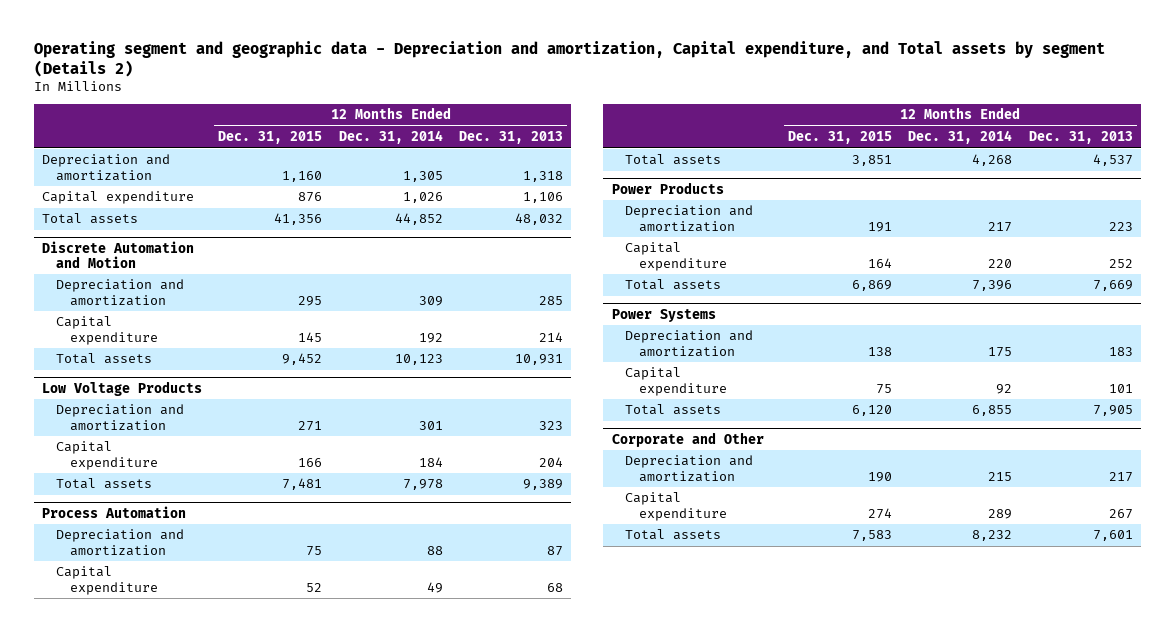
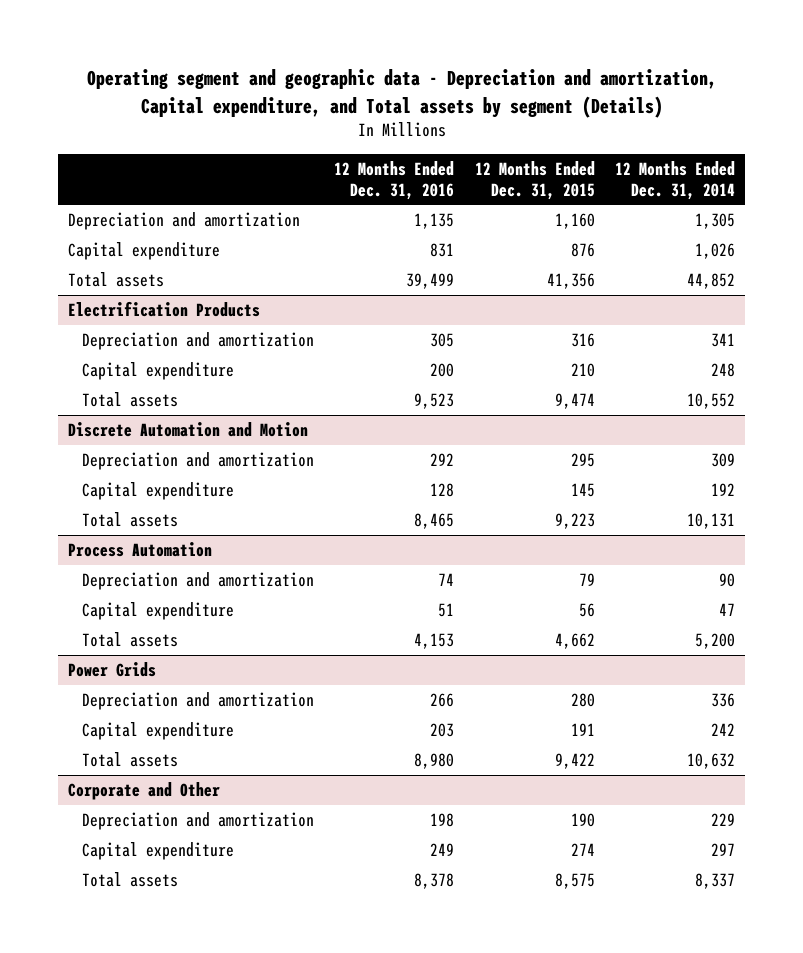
[33,40,1105,77] Operating segment and geographic data - Depreciation and amortization, Capital expenditure, and Total assets by segment (Details 2) -> [86,69,717,118] Operating segment and geographic data - Depreciation and amortization, Capital expenditure, and Total assets by segment (Details)
[458,131,563,145] Dec. 31, 2013 -> none
none -> [334,160,455,200] 12 Months Ended Dec. 31, 2016
none -> [68,300,261,317] Electrification Products
none -> [82,331,315,350] Depreciation and amortization
none -> [82,361,235,380] Capital expenditure
none -> [82,391,179,407] Total assets
[41,380,202,396] Low Voltage Products -> none
[55,404,184,431] Depreciation and amortization -> none
[55,441,158,470] Capital expenditure -> none
[55,478,152,490] Total assets -> none
[282,353,323,366] 9,452 -> [554,512,595,529] 9,223
[394,354,443,366] 10,123 -> [687,512,736,529] 10,131
[611,181,724,194] Power Products -> none
[611,308,716,322] Power Systems -> none
[625,330,754,357] Depreciation and amortization -> none
[625,367,728,396] Capital expenditure -> none
[625,404,722,416] Total assets -> none
[306,545,323,556] 75 -> [578,572,595,586] 79
[426,545,443,555] 88 -> [719,572,736,587] 90
[306,582,323,592] 52 -> [578,602,595,617] 56
[426,581,443,593] 49 -> [719,602,736,616] 47
[851,155,892,167] 3,851 -> [554,632,595,649] 4,662
[972,154,1013,167] 4,268 -> [695,632,736,649] 5,200
none -> [68,661,157,677] Power Grids
[867,221,892,232] 191 -> [570,692,595,707] 280
[988,221,1013,232] 217 -> [711,692,736,707] 336
[867,257,892,268] 164 -> [570,722,595,736] 191
[988,258,1013,268] 220 -> [711,722,736,736] 242
[851,280,892,292] 6,869 -> [554,752,595,769] 9,422
[972,280,1013,292] 7,396 -> [687,752,736,769] 10,632
[988,471,1013,481] 215 -> [711,812,736,826] 229
[988,508,1013,519] 289 -> [711,842,736,856] 297
[851,530,892,542] 7,583 -> [554,872,595,889] 8,575
[972,530,1013,542] 8,232 -> [695,872,736,889] 8,337

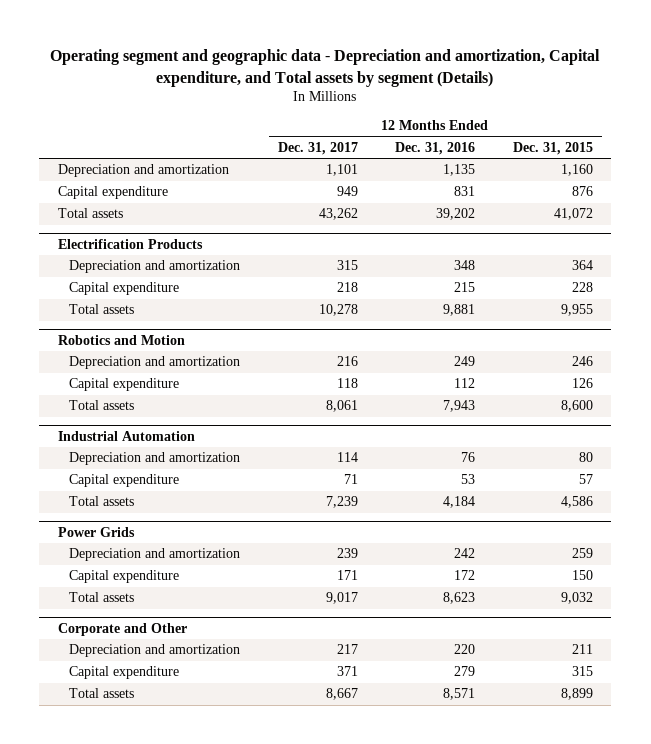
[615,160,736,200] 12 Months Ended Dec. 31, 2014 -> none
none -> [277,142,358,156] Dec. 31, 2017
[406,272,455,289] 39,499 -> [436,208,476,221] 39,202
[546,272,595,289] 41,356 -> [553,208,593,221] 41,072
[68,421,309,437] Discrete Automation and Motion -> none
[68,541,213,557] Process Automation -> none
[430,332,455,347] 305 -> [454,260,476,271] 348
[570,332,595,347] 316 -> [571,260,593,271] 364
[430,362,455,377] 200 -> [454,282,476,293] 215
[570,362,595,377] 210 -> [571,282,593,293] 228
[414,392,455,409] 9,523 -> [443,304,476,317] 9,881
[554,392,595,409] 9,474 -> [560,304,593,317] 9,955
none -> [58,334,186,345] Robotics and Motion
[430,452,455,466] 292 -> [454,356,476,367] 249
[570,452,595,467] 295 -> [571,356,593,367] 246
[430,482,455,497] 128 -> [454,378,476,389] 112
[570,482,595,497] 145 -> [571,378,593,389] 126
[414,512,455,529] 8,465 -> [443,400,476,413] 7,943
[554,512,595,529] 9,223 -> [560,400,593,413] 8,600
none -> [58,430,196,441] Industrial Automation
[438,572,455,586] 74 -> [461,452,476,463] 76
[578,572,595,586] 79 -> [578,452,593,463] 80
[438,602,455,617] 51 -> [461,474,476,485] 53
[578,602,595,617] 56 -> [578,474,593,485] 57
[414,632,455,649] 4,153 -> [443,496,476,509] 4,184
[554,632,595,649] 4,662 -> [560,496,593,509] 4,586
[430,692,455,707] 266 -> [454,548,476,559] 242
[570,692,595,707] 280 -> [571,548,593,559] 259
[430,722,455,737] 203 -> [454,570,476,581] 172
[570,722,595,736] 191 -> [571,570,593,581] 150
[414,752,455,769] 8,980 -> [443,592,476,605] 8,623
[554,752,595,769] 9,422 -> [560,592,593,605] 9,032
[430,812,455,827] 198 -> [454,644,476,655] 220
[570,812,595,827] 190 -> [571,644,593,655] 211
[430,842,455,856] 249 -> [454,666,476,677] 279
[570,842,595,856] 274 -> [571,666,593,677] 315
[414,872,455,889] 8,378 -> [443,688,476,701] 8,571
[554,872,595,889] 8,575 -> [560,688,593,701] 8,899

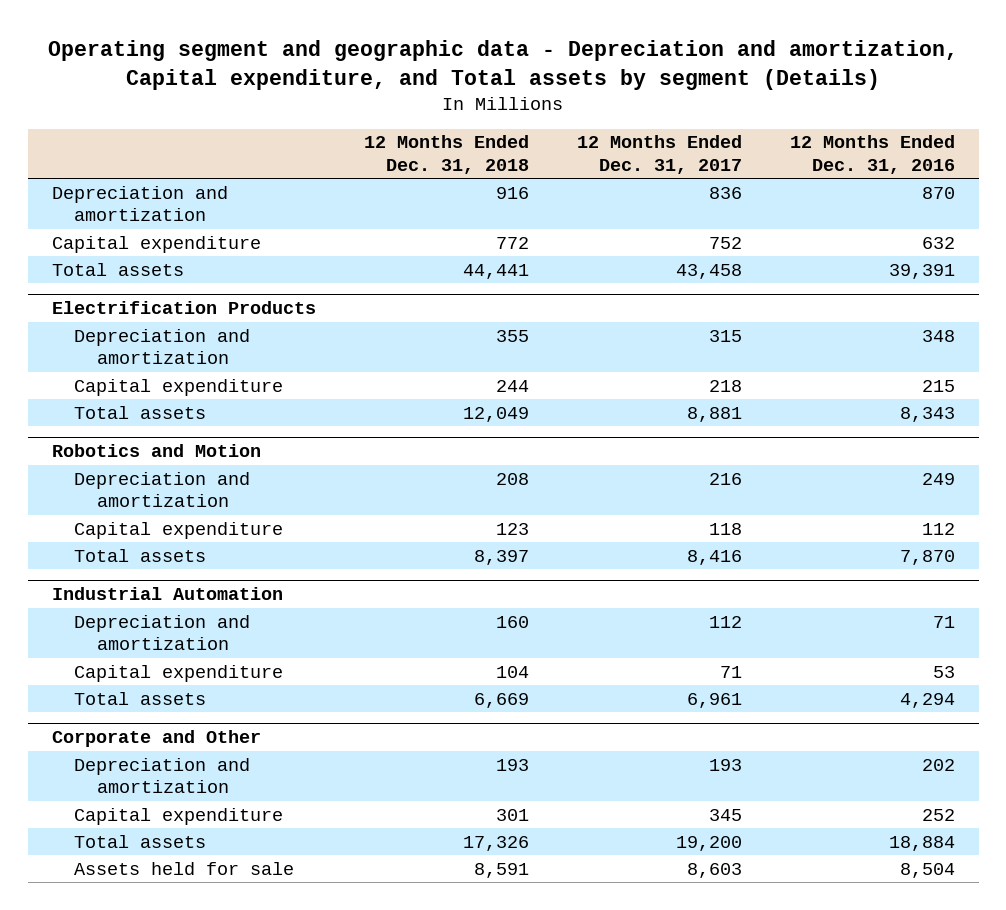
[512,142,593,156] Dec. 31, 2015 -> none
none -> [363,135,529,174] 12 Months Ended Dec. 31, 2018
[325,164,358,177] 1,101 -> [708,186,742,199] 836
[443,164,476,177] 1,135 -> [921,186,955,199] 870
[336,186,358,197] 949 -> [708,236,742,249] 752
[454,186,476,197] 831 -> [921,236,955,249] 632
[318,208,358,221] 43,262 -> [675,263,742,279] 43,458
[436,208,476,221] 39,202 -> [888,263,955,279] 39,391
[318,304,358,317] 10,278 -> [686,406,742,422] 8,881
[443,304,476,317] 9,881 -> [899,406,955,422] 8,343
[325,400,358,413] 8,061 -> [686,549,742,565] 8,416
[443,400,476,413] 7,943 -> [899,549,955,565] 7,870
[336,452,358,463] 114 -> [708,615,742,628] 112
[461,452,476,463] 76 -> [932,615,955,628] 71
[58,526,136,537] Power Grids -> none
[69,548,241,562] Depreciation and amortization -> none
[69,570,180,584] Capital expenditure -> none
[69,592,135,603] Total assets -> none
[325,496,358,509] 7,239 -> [686,692,742,708] 6,961
[443,496,476,509] 4,184 -> [899,692,955,708] 4,294
[336,644,358,655] 217 -> [708,758,742,771] 193
[454,644,476,655] 220 -> [921,758,955,771] 202
[336,666,358,677] 371 -> [708,808,742,821] 345
[454,666,476,677] 279 -> [921,808,955,821] 252
[325,688,358,701] 8,667 -> [675,835,742,851] 19,200
[443,688,476,701] 8,571 -> [888,835,955,851] 18,884
none -> [74,861,295,875] Assets held for sale

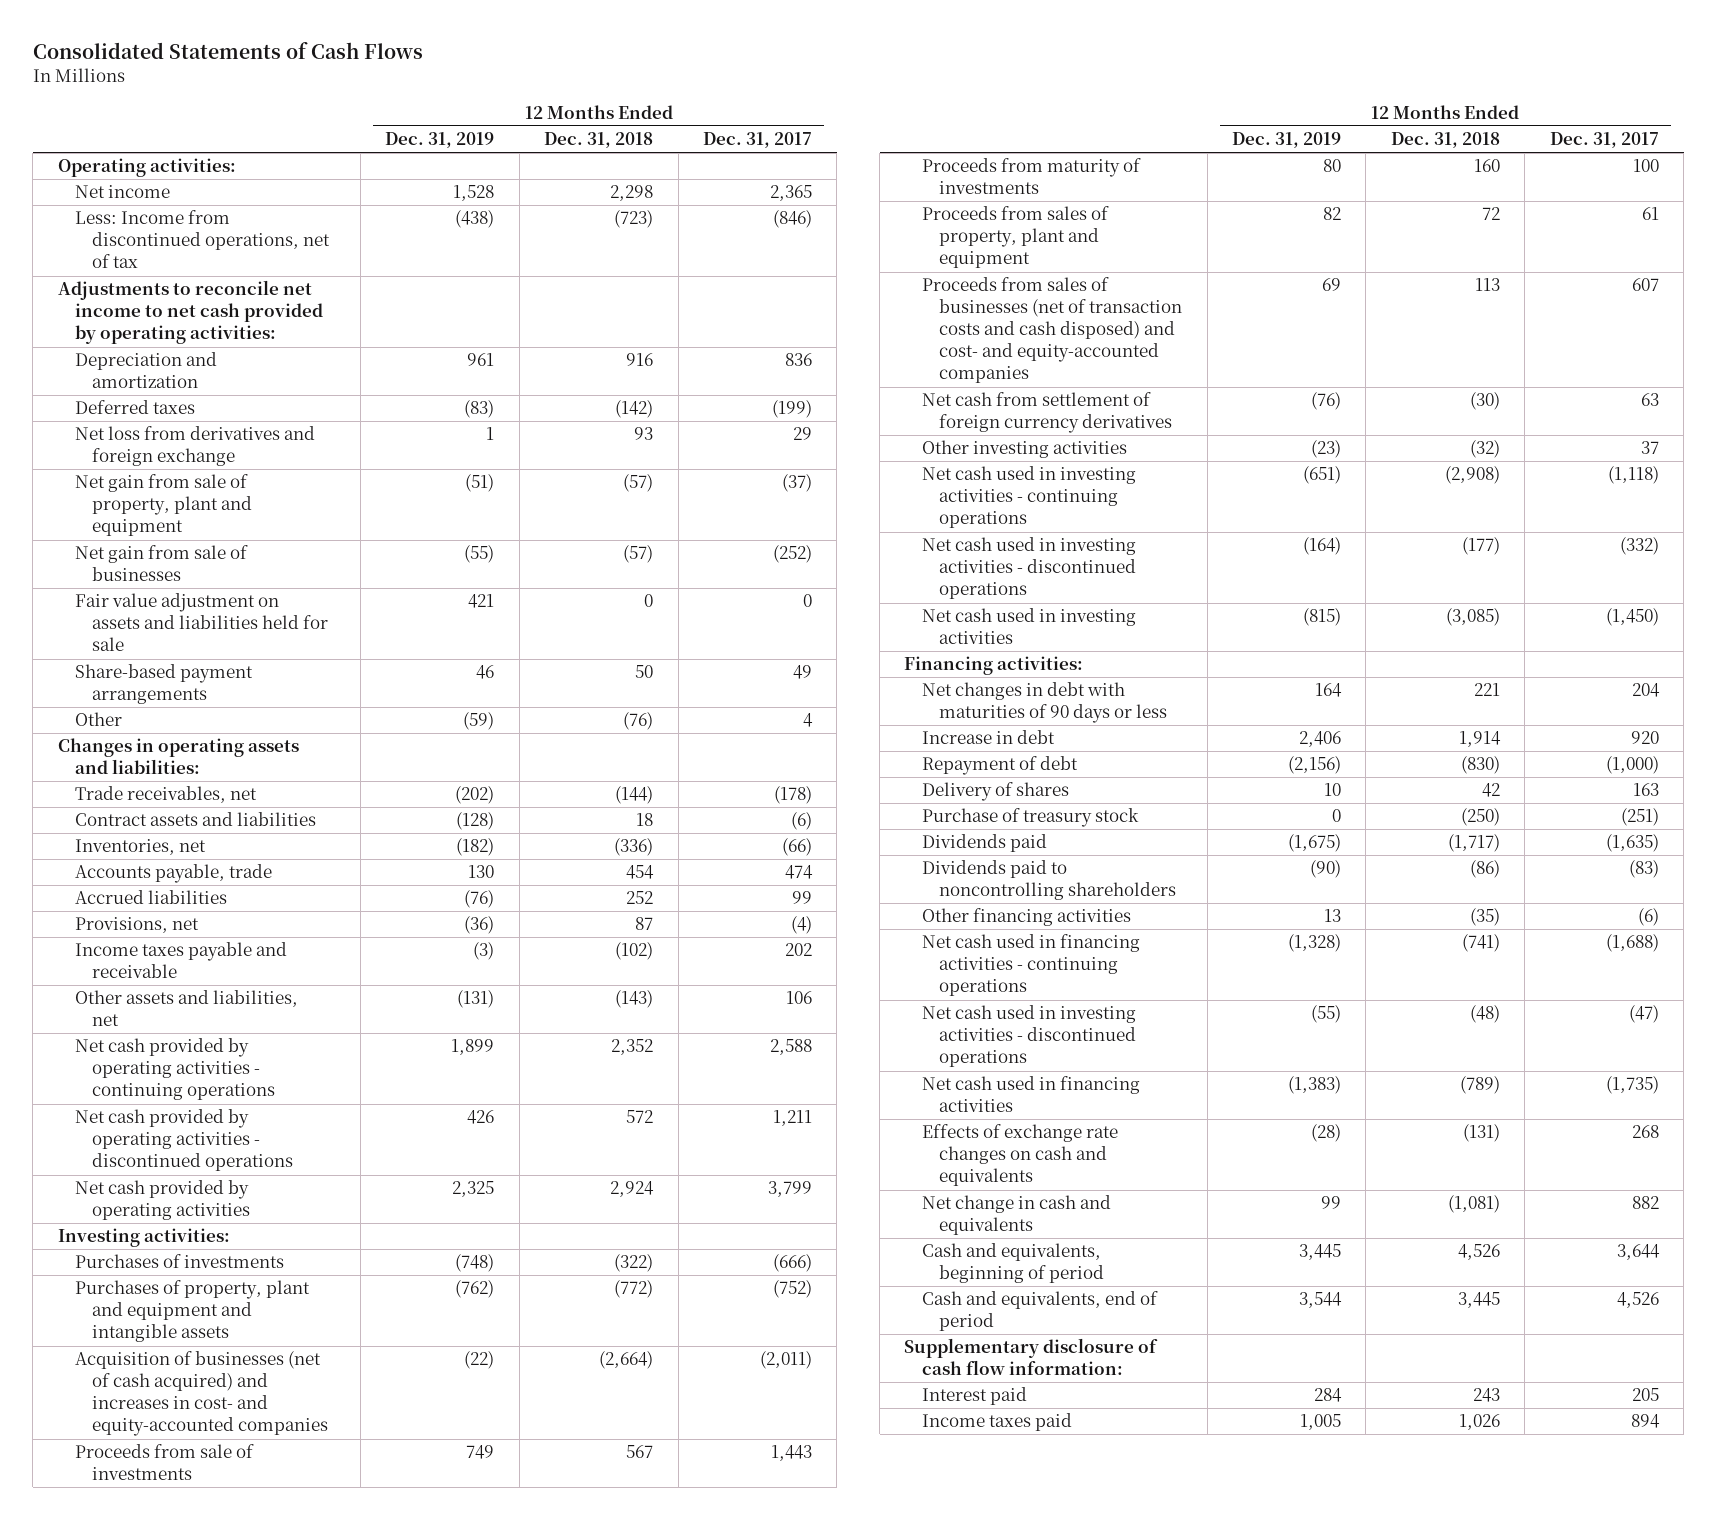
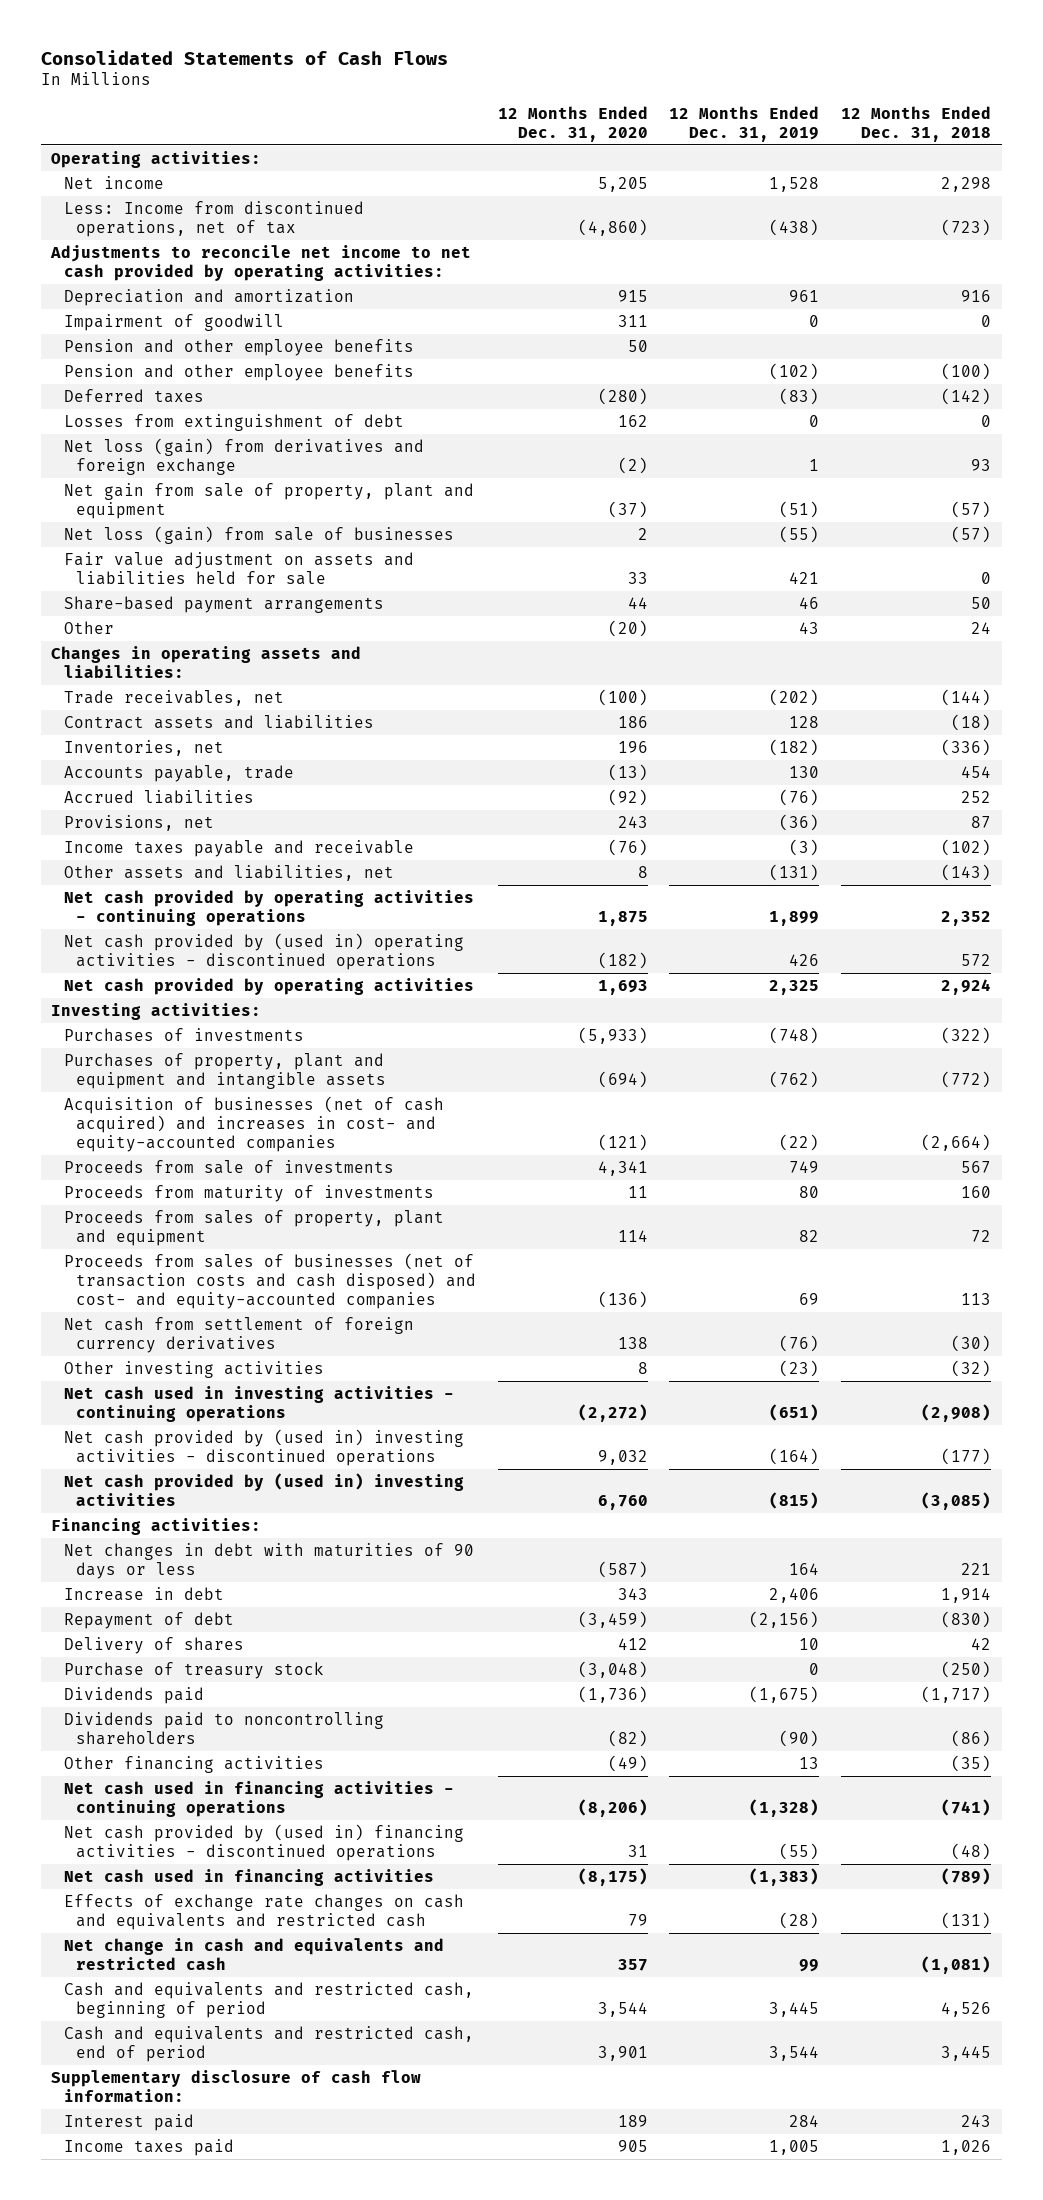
[702,132,812,149] Dec. 31, 2017 -> none
none -> [497,105,648,142] 12 Months Ended Dec. 31, 2020
none -> [63,313,284,331] Impairment of goodwill
none -> [63,338,414,356] Pension and other employee benefits
none -> [63,363,414,381] Pension and other employee benefits
none -> [63,413,404,431] Losses from extinguishment of debt
[75,426,316,467] Net loss from derivatives and foreign exchange -> [63,437,424,475] Net loss (gain) from derivatives and foreign exchange
[75,545,249,582] Net gain from sale of businesses -> [63,525,454,544] Net loss (gain) from sale of businesses
[463,712,495,731] (59) -> [799,621,820,634] 43
[623,712,654,731] (76) -> [971,621,992,634] 24
[456,812,495,831] (128) -> [789,715,820,728] 128
[636,813,654,827] 18 -> [951,713,992,731] (18)
[75,1109,294,1172] Net cash provided by operating activities - discontinued operations -> [63,932,464,970] Net cash provided by (used in) operating activities - discontinued operations
[921,537,1137,600] Net cash used in investing activities - discontinued operations -> [63,1428,464,1466] Net cash provided by (used in) investing activities - discontinued operations
[921,608,1136,645] Net cash used in investing activities -> [63,1472,464,1506] Net cash provided by (used in) investing activities
[921,1005,1137,1068] Net cash used in investing activities - discontinued operations -> [63,1823,464,1861] Net cash provided by (used in) financing activities - discontinued operations
[921,1124,1118,1187] Effects of exchange rate changes on cash and equivalents -> [63,1893,464,1930] Effects of exchange rate changes on cash and equivalents and restricted cash
[921,1195,1111,1236] Net change in cash and equivalents -> [63,1937,444,1970] Net change in cash and equivalents and restricted cash
[921,1243,1105,1284] Cash and equivalents, beginning of period -> [63,1981,474,2018] Cash and equivalents and restricted cash, beginning of period
[921,1291,1158,1332] Cash and equivalents, end of period -> [63,2025,474,2062] Cash and equivalents and restricted cash, end of period

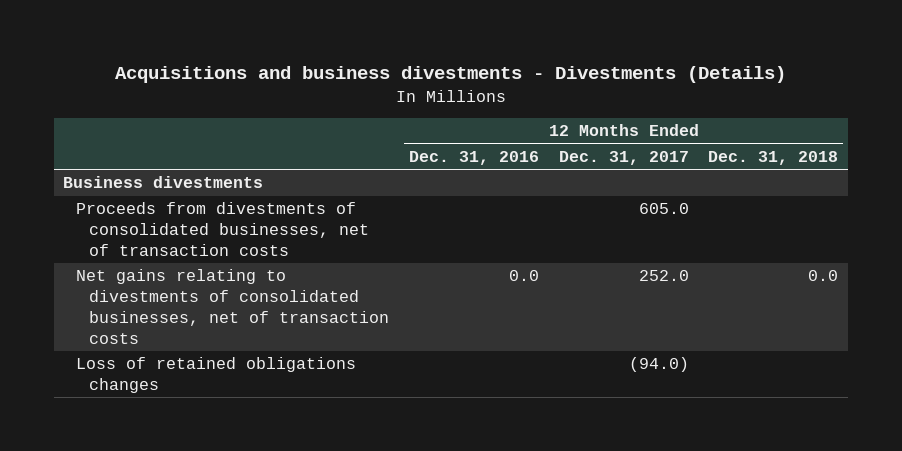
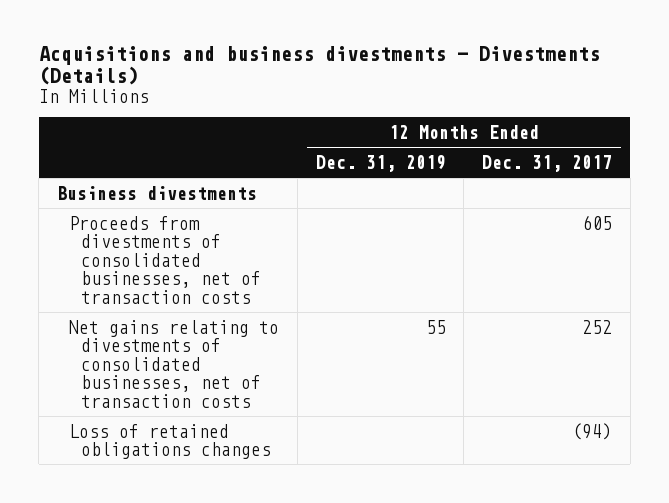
[408,150,539,165] Dec. 31, 2016 -> none
[708,150,839,165] Dec. 31, 2018 -> none
none -> [315,154,446,172] Dec. 31, 2019
[638,203,689,215] 605.0 -> [582,214,613,230] 605
[638,270,689,282] 252.0 -> [582,319,613,334] 252
[628,357,689,373] (94.0) -> [572,422,613,440] (94)

